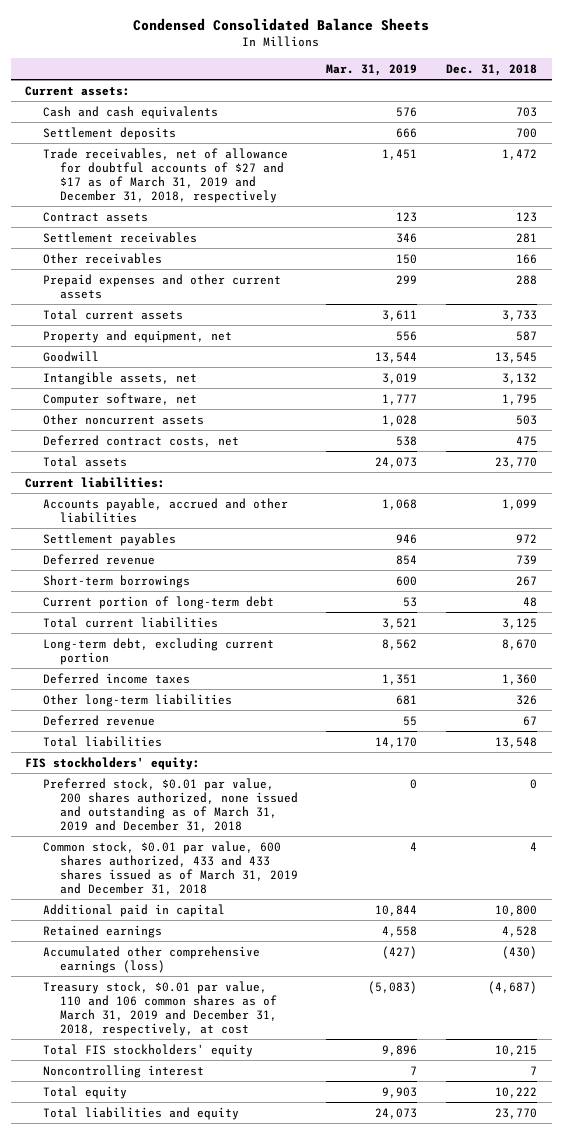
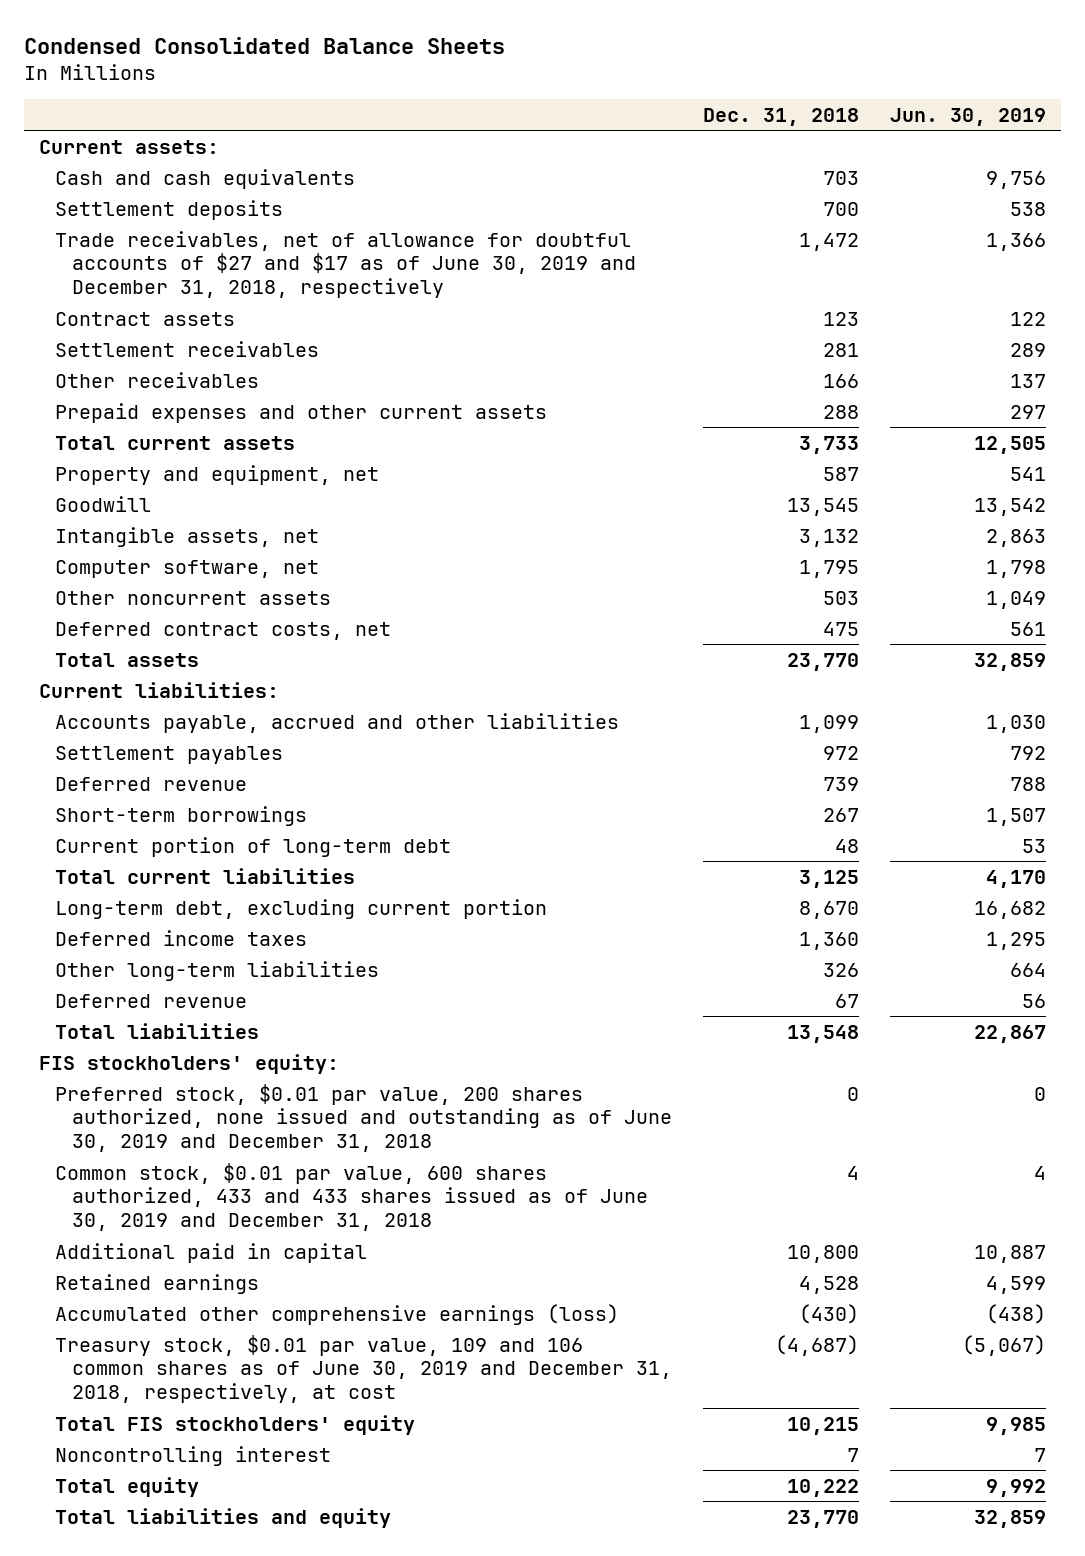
[326,64,418,77] Mar. 31, 2019 -> none
none -> [889,107,1046,126] Jun. 30, 2019
[42,147,288,203] Trade receivables, net of allowance for doubtful accounts of $27 and $17 as of March 31, 2019 and December 31, 2018, respectively -> [55,230,636,299] Trade receivables, net of allowance for doubtful accounts of $27 and $17 as of June 30, 2019 and December 31, 2018, respectively
[42,777,298,832] Preferred stock, $0.01 par value, 200 shares authorized, none issued and outstanding as of March 31, 2019 and December 31, 2018 -> [55,1083,672,1153] Preferred stock, $0.01 par value, 200 shares authorized, none issued and outstanding as of June 30, 2019 and December 31, 2018
[42,840,298,895] Common stock, $0.01 par value, 600 shares authorized, 433 and 433 shares issued as of March 31, 2019 and December 31, 2018 -> [55,1162,648,1232] Common stock, $0.01 par value, 600 shares authorized, 433 and 433 shares issued as of June 30, 2019 and December 31, 2018
[42,980,277,1036] Treasury stock, $0.01 par value, 110 and 106 common shares as of March 31, 2019 and December 31, 2018, respectively, at cost -> [55,1334,672,1404] Treasury stock, $0.01 par value, 109 and 106 common shares as of June 30, 2019 and December 31, 2018, respectively, at cost

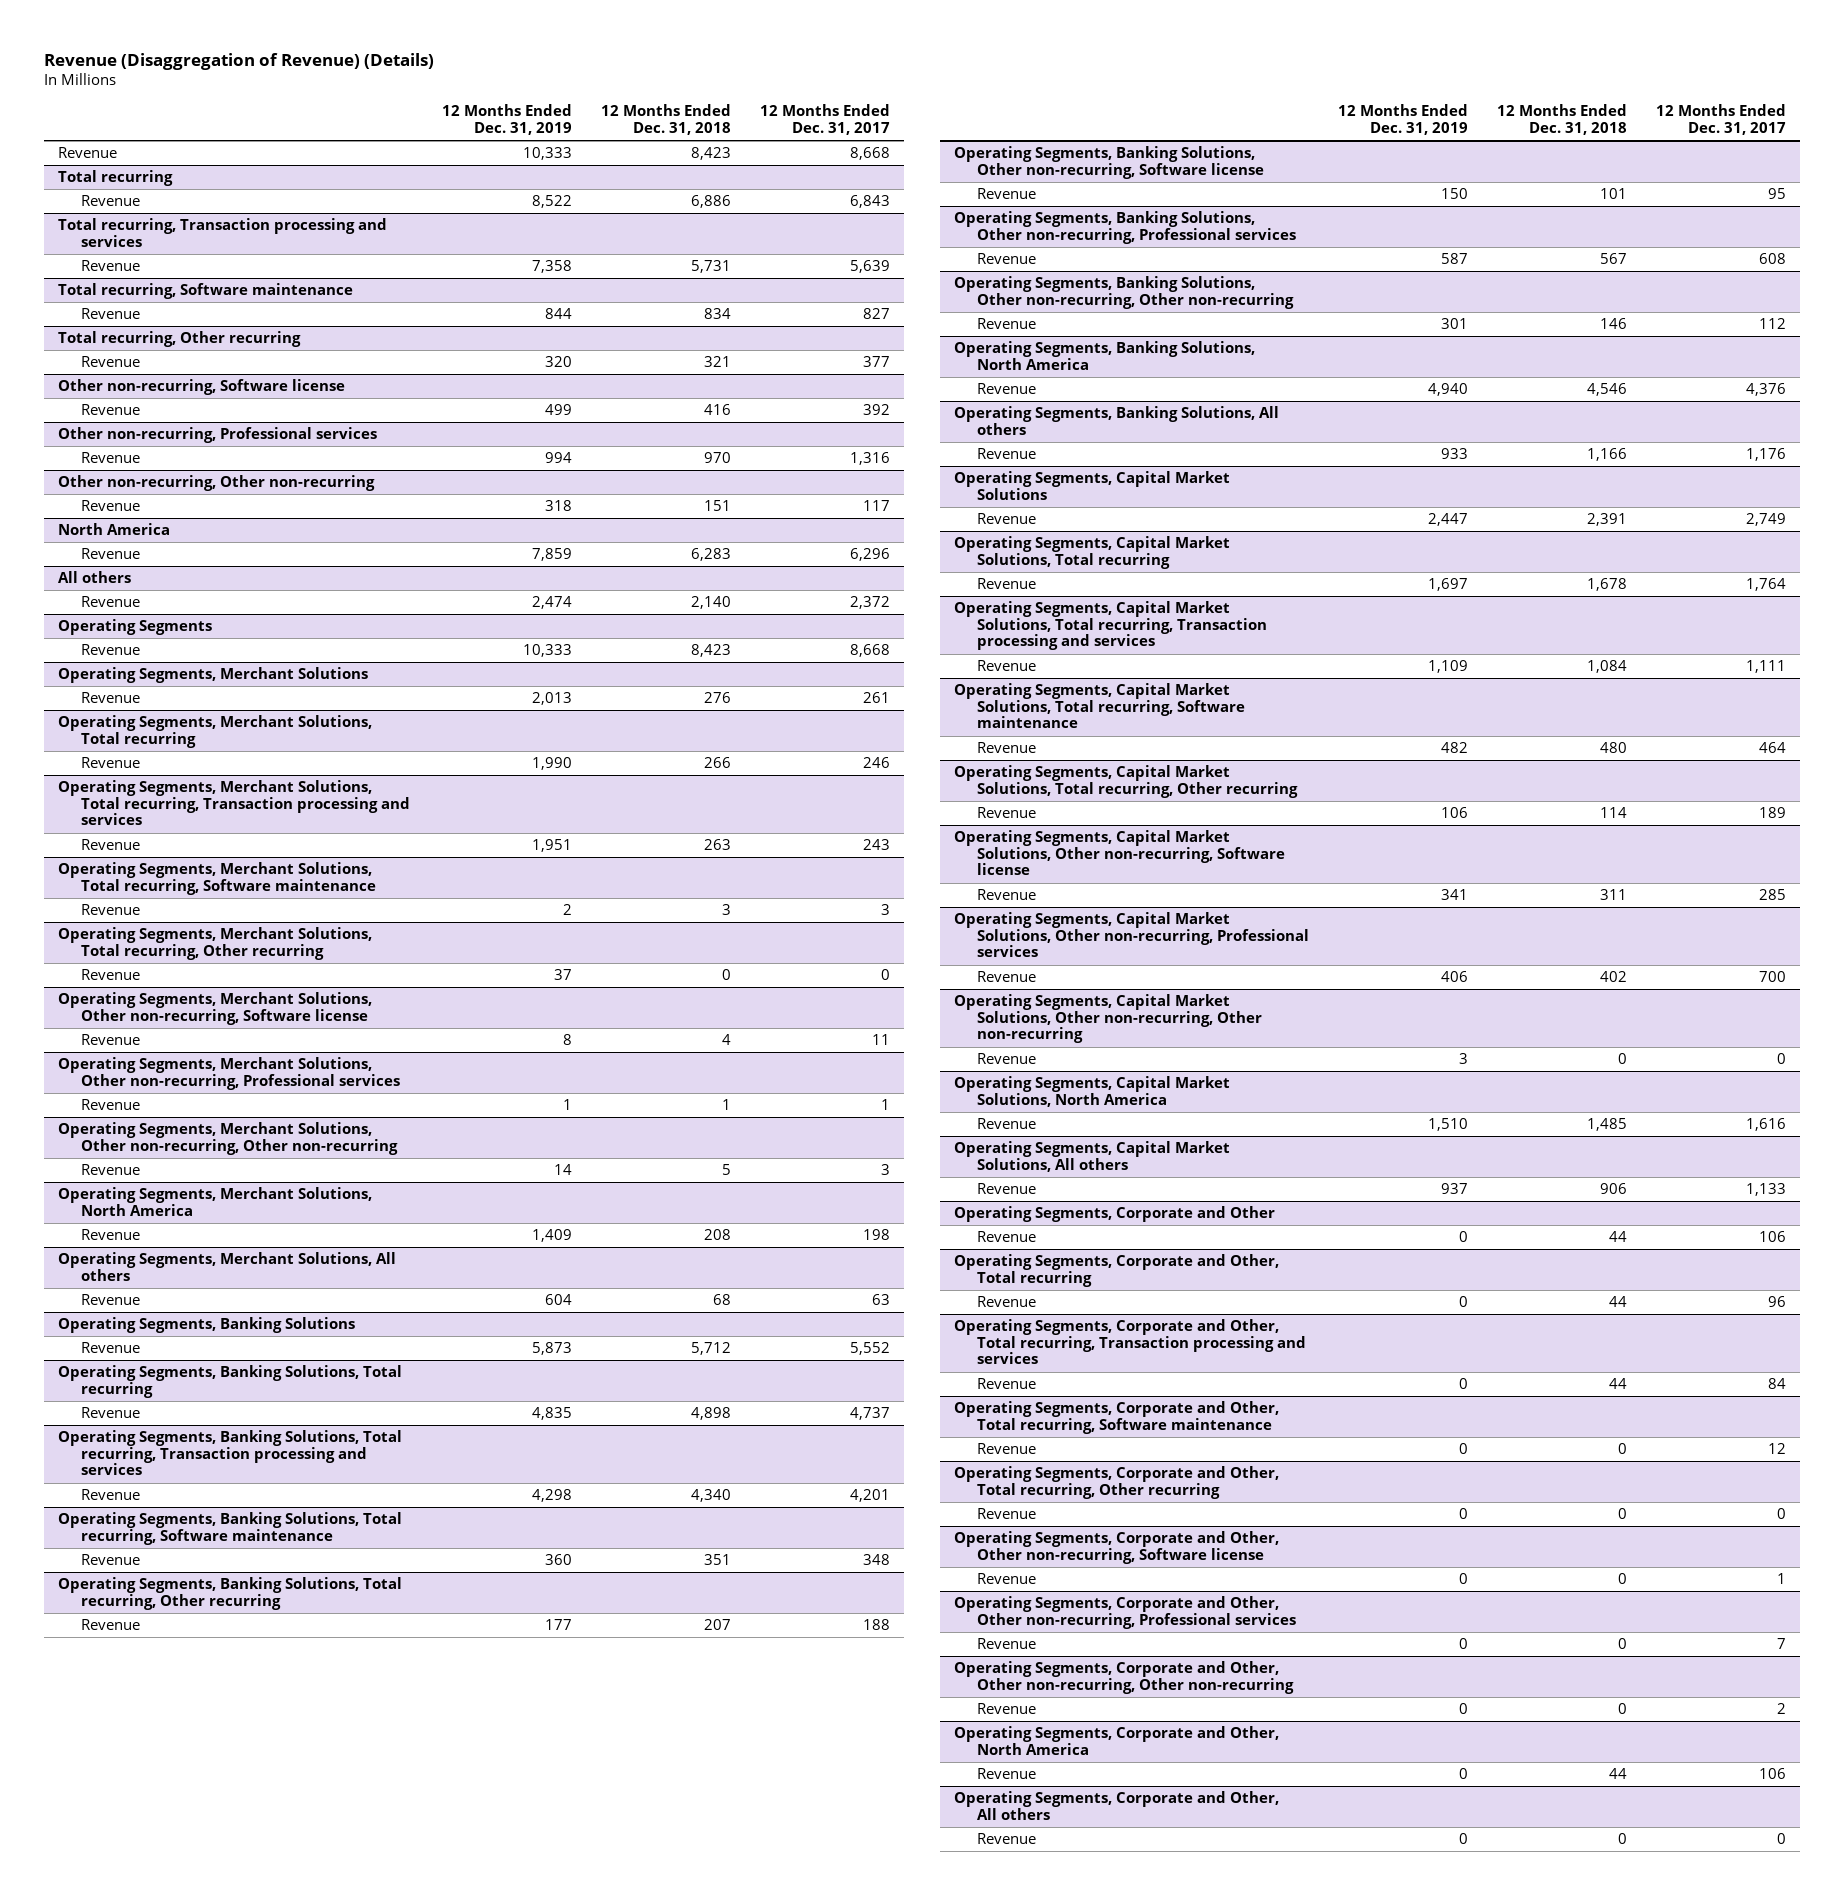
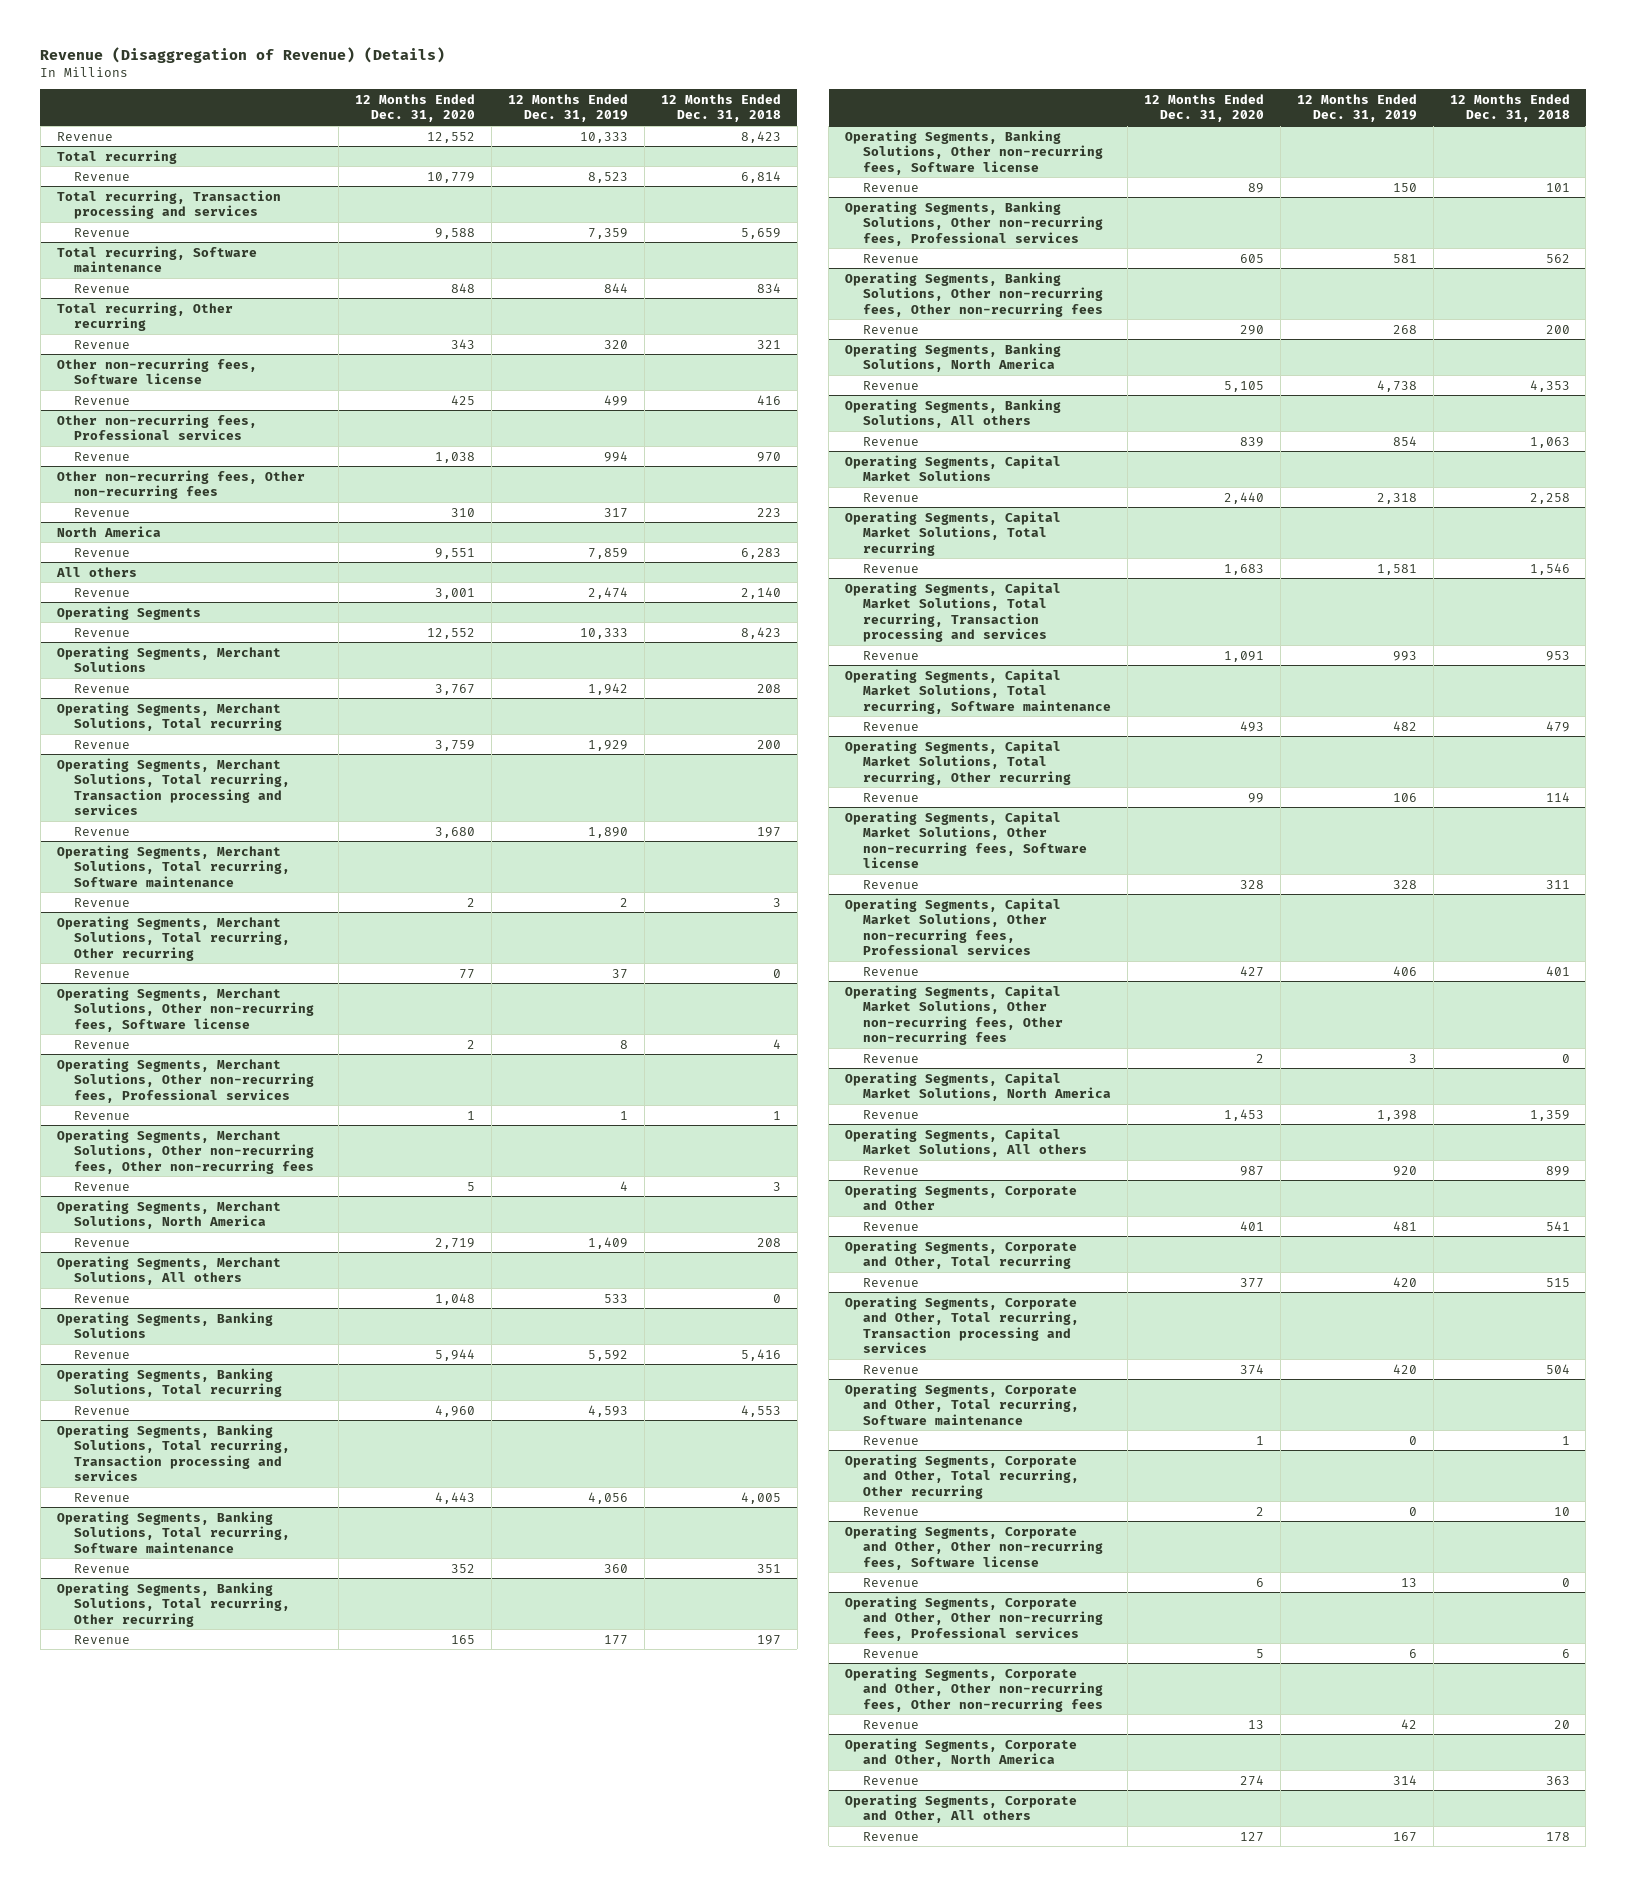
[759,104,890,135] 12 Months Ended Dec. 31, 2017 -> none
none -> [355,93,476,123] 12 Months Ended Dec. 31, 2020
[531,195,572,209] 8,522 -> [588,171,629,183] 8,523
[690,195,731,209] 6,886 -> [740,170,781,183] 6,814
[531,260,572,274] 7,358 -> [588,227,629,239] 7,359
[690,260,731,274] 5,731 -> [740,227,781,239] 5,659
[58,379,346,396] Other non-recurring, Software license -> [56,357,257,385] Other non-recurring fees, Software license
[58,427,378,444] Other non-recurring, Professional services -> [56,413,257,441] Other non-recurring fees, Professional services
[58,475,376,492] Other non-recurring, Other non-recurring -> [56,469,305,500] Other non-recurring fees, Other non-recurring fees
[544,500,572,512] 318 -> [604,507,629,518] 317
[703,500,731,512] 151 -> [756,507,781,517] 223
[531,692,572,706] 2,013 -> [588,682,629,695] 1,942
[703,692,731,704] 276 -> [756,683,781,693] 208
[531,757,572,771] 1,990 -> [588,739,629,751] 1,929
[703,757,731,769] 266 -> [756,739,781,749] 200
[531,839,572,853] 1,951 -> [588,826,629,838] 1,890
[703,839,731,851] 263 -> [756,826,781,837] 197
[58,992,373,1025] Operating Segments, Merchant Solutions, Other non-recurring, Software license -> [56,986,315,1032] Operating Segments, Merchant Solutions, Other non-recurring fees, Software license
[58,1057,400,1090] Operating Segments, Merchant Solutions, Other non-recurring, Professional services -> [56,1057,315,1103] Operating Segments, Merchant Solutions, Other non-recurring fees, Professional services
[58,1122,398,1155] Operating Segments, Merchant Solutions, Other non-recurring, Other non-recurring -> [56,1128,315,1174] Operating Segments, Merchant Solutions, Other non-recurring fees, Other non-recurring fees
[553,1164,572,1176] 14 -> [620,1180,629,1191] 4
[721,1164,731,1176] 5 -> [772,1181,781,1191] 3
[544,1294,572,1306] 604 -> [604,1293,629,1303] 533
[712,1294,731,1306] 68 -> [772,1293,781,1303] 0
[531,1342,572,1356] 5,873 -> [588,1349,629,1361] 5,592
[690,1342,731,1356] 5,712 -> [740,1348,781,1361] 5,416
[531,1407,572,1421] 4,835 -> [588,1404,629,1417] 4,593
[690,1407,731,1421] 4,898 -> [740,1404,781,1417] 4,553
[531,1489,572,1503] 4,298 -> [588,1491,629,1504] 4,056
[690,1489,731,1503] 4,340 -> [740,1491,781,1504] 4,005
[703,1619,731,1631] 207 -> [756,1634,781,1645] 197
[954,146,1264,179] Operating Segments, Banking Solutions, Other non-recurring, Software license -> [845,129,1104,175] Operating Segments, Banking Solutions, Other non-recurring fees, Software license
[954,211,1296,244] Operating Segments, Banking Solutions, Other non-recurring, Professional services -> [845,200,1104,246] Operating Segments, Banking Solutions, Other non-recurring fees, Professional services
[1440,253,1468,265] 587 -> [1392,253,1417,263] 581
[1599,253,1627,265] 567 -> [1545,253,1570,263] 562
[954,276,1294,309] Operating Segments, Banking Solutions, Other non-recurring, Other non-recurring -> [845,271,1104,317] Operating Segments, Banking Solutions, Other non-recurring fees, Other non-recurring fees
[1440,318,1468,330] 301 -> [1392,324,1417,334] 268
[1599,318,1627,330] 146 -> [1545,324,1570,334] 200
[1427,383,1468,397] 4,940 -> [1376,379,1417,392] 4,738
[1586,383,1627,397] 4,546 -> [1529,379,1570,392] 4,353
[1440,448,1468,460] 933 -> [1392,435,1417,446] 854
[1586,448,1627,462] 1,166 -> [1529,436,1570,448] 1,063
[1427,513,1468,527] 2,447 -> [1376,492,1417,504] 2,318
[1586,513,1627,527] 2,391 -> [1529,492,1570,504] 2,258
[1427,578,1468,592] 1,697 -> [1376,563,1417,575] 1,581
[1586,578,1627,592] 1,678 -> [1529,562,1570,575] 1,546
[1427,660,1468,674] 1,109 -> [1392,650,1417,661] 993
[1586,660,1627,674] 1,084 -> [1545,650,1570,661] 953
[1599,742,1627,754] 480 -> [1545,720,1570,732] 479
[954,830,1285,876] Operating Segments, Capital Market Solutions, Other non-recurring, Software license -> [845,810,1088,869] Operating Segments, Capital Market Solutions, Other non-recurring fees, Software license
[1440,889,1468,901] 341 -> [1392,879,1417,889] 328
[954,912,1309,958] Operating Segments, Capital Market Solutions, Other non-recurring, Professional services -> [845,897,1062,956] Operating Segments, Capital Market Solutions, Other non-recurring fees, Professional services
[1599,971,1627,983] 402 -> [1545,965,1570,976] 401
[954,994,1262,1044] Operating Segments, Capital Market Solutions, Other non-recurring, Other non-recurring -> [845,984,1064,1046] Operating Segments, Capital Market Solutions, Other non-recurring fees, Other non-recurring fees
[1427,1118,1468,1132] 1,510 -> [1376,1109,1417,1121] 1,398
[1586,1118,1627,1132] 1,485 -> [1529,1109,1570,1121] 1,359
[1440,1183,1468,1195] 937 -> [1392,1165,1417,1176] 920
[1599,1183,1627,1195] 906 -> [1545,1165,1570,1176] 899
[1458,1231,1468,1243] 0 -> [1392,1220,1417,1231] 481
[1608,1231,1627,1243] 44 -> [1545,1220,1570,1231] 541
[1458,1296,1468,1308] 0 -> [1392,1276,1417,1287] 420
[1608,1296,1627,1308] 44 -> [1545,1277,1570,1287] 515
[1458,1378,1468,1390] 0 -> [1392,1363,1417,1374] 420
[1608,1378,1627,1390] 44 -> [1545,1363,1570,1374] 504
[1617,1443,1627,1455] 0 -> [1561,1435,1570,1445] 1
[1617,1508,1627,1520] 0 -> [1553,1506,1570,1516] 10
[954,1531,1280,1564] Operating Segments, Corporate and Other, Other non-recurring, Software license -> [845,1524,1104,1570] Operating Segments, Corporate and Other, Other non-recurring fees, Software license
[1458,1573,1468,1585] 0 -> [1400,1577,1417,1587] 13
[954,1596,1296,1629] Operating Segments, Corporate and Other, Other non-recurring, Professional services -> [845,1595,1104,1641] Operating Segments, Corporate and Other, Other non-recurring fees, Professional services
[1458,1638,1468,1650] 0 -> [1408,1648,1417,1658] 6
[1617,1638,1627,1650] 0 -> [1561,1648,1570,1658] 6
[954,1661,1294,1694] Operating Segments, Corporate and Other, Other non-recurring, Other non-recurring -> [845,1666,1104,1712] Operating Segments, Corporate and Other, Other non-recurring fees, Other non-recurring fees
[1458,1703,1468,1715] 0 -> [1400,1718,1417,1729] 42
[1617,1703,1627,1715] 0 -> [1553,1719,1570,1729] 20
[1458,1768,1468,1780] 0 -> [1392,1774,1417,1785] 314
[1608,1768,1627,1780] 44 -> [1545,1775,1570,1785] 363
[1458,1833,1468,1845] 0 -> [1392,1831,1417,1842] 167
[1617,1833,1627,1845] 0 -> [1545,1831,1570,1842] 178

